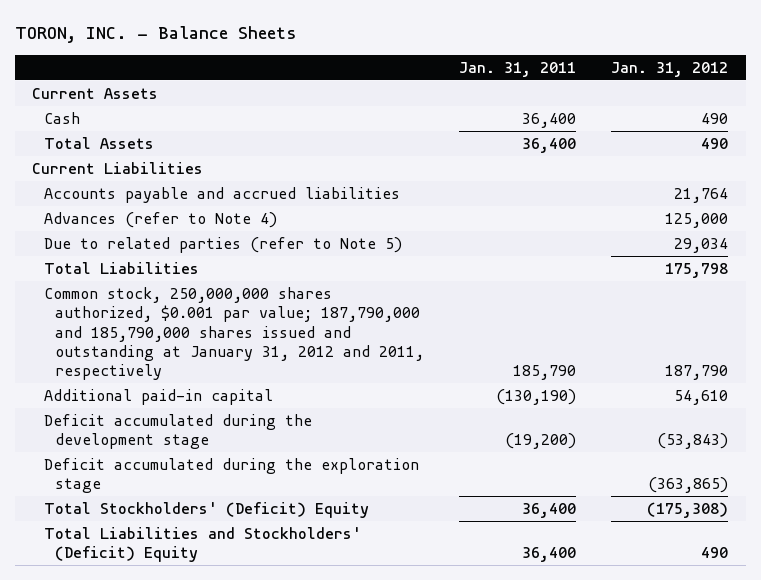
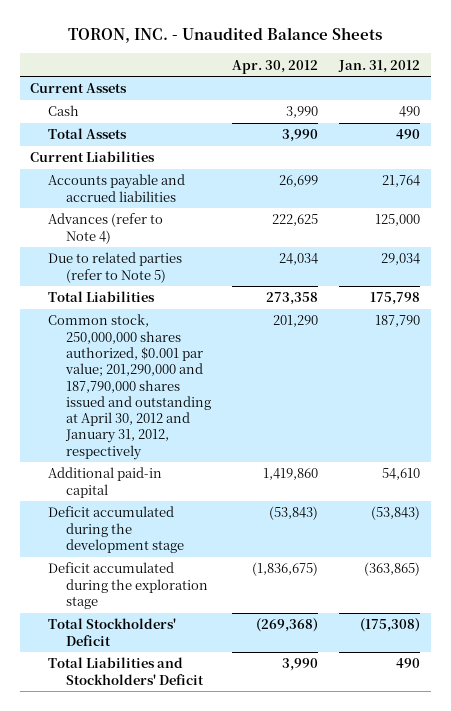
[14,26,297,44] TORON, INC. - Balance Sheets -> [68,27,383,44] TORON, INC. - Unaudited Balance Sheets
[459,61,577,77] Jan. 31, 2011 -> none
none -> [232,59,319,74] Apr. 30, 2012
[43,286,424,381] Common stock, 250,000,000 shares authorized, $0.001 par value; 187,790,000 and 185,790,000 shares issued and outstanding at January 31, 2012 and 2011, respectively -> [48,314,212,460] Common stock, 250,000,000 shares authorized, $0.001 par value; 201,290,000 and 187,790,000 shares issued and outstanding at April 30, 2012 and January 31, 2012, respectively
[43,501,369,518] Total Stockholders' (Deficit) Equity -> [48,618,177,646] Total Stockholders' Deficit
[43,526,361,563] Total Liabilities and Stockholders' (Deficit) Equity -> [48,657,205,685] Total Liabilities and Stockholders' Deficit

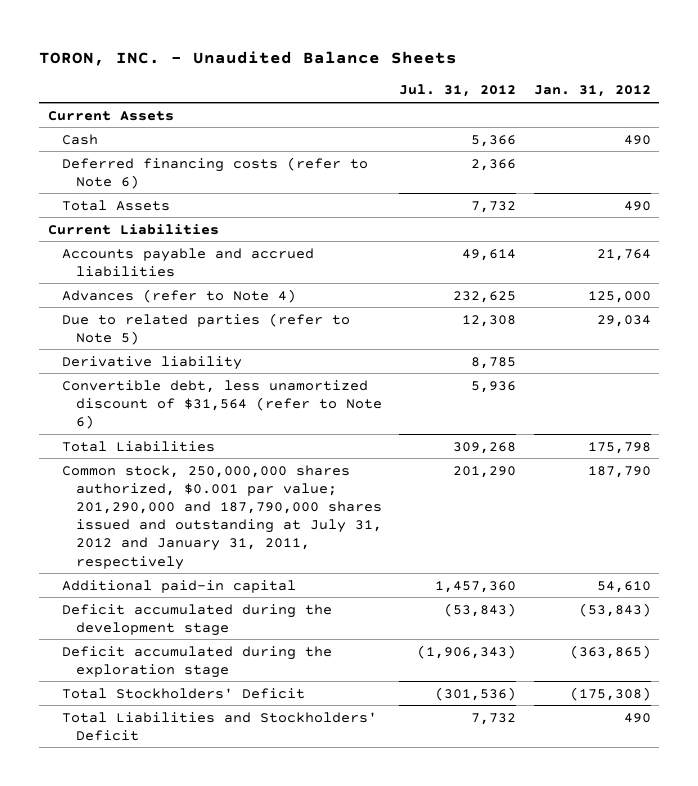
[232,59,319,74] Apr. 30, 2012 -> none
none -> [399,84,517,98] Jul. 31, 2012
none -> [61,156,368,189] Deferred financing costs (refer to Note 6)
none -> [61,355,242,370] Derivative liability
none -> [61,379,383,429] Convertible debt, less unamortized discount of $31,564 (refer to Note 6)
[48,314,212,460] Common stock, 250,000,000 shares authorized, $0.001 par value; 201,290,000 and 187,790,000 shares issued and outstanding at April 30, 2012 and January 31, 2012, respectively -> [61,464,383,570] Common stock, 250,000,000 shares authorized, $0.001 par value; 201,290,000 and 187,790,000 shares issued and outstanding at July 31, 2012 and January 31, 2011, respectively

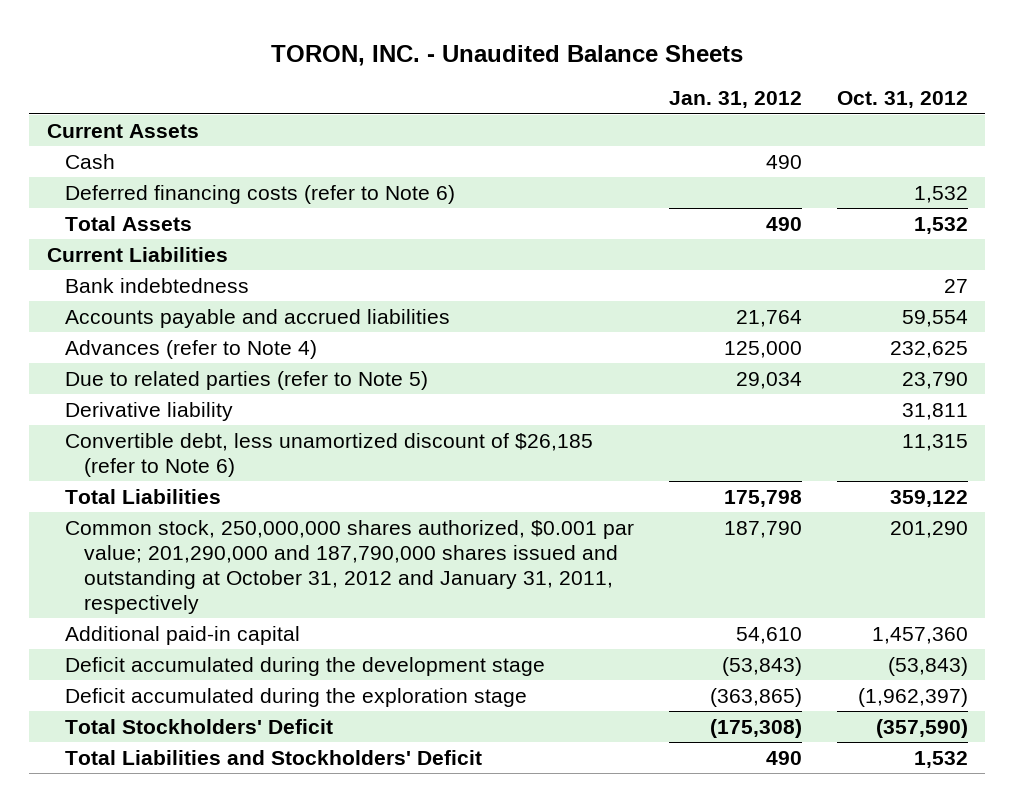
[399,84,517,98] Jul. 31, 2012 -> none
none -> [836,91,968,109] Oct. 31, 2012
none -> [65,277,250,293] Bank indebtedness
[61,379,383,429] Convertible debt, less unamortized discount of $31,564 (refer to Note 6) -> [65,432,594,477] Convertible debt, less unamortized discount of $26,185 (refer to Note 6)
[61,464,383,570] Common stock, 250,000,000 shares authorized, $0.001 par value; 201,290,000 and 187,790,000 shares issued and outstanding at July 31, 2012 and January 31, 2011, respectively -> [65,519,635,614] Common stock, 250,000,000 shares authorized, $0.001 par value; 201,290,000 and 187,790,000 shares issued and outstanding at October 31, 2012 and January 31, 2011, respectively

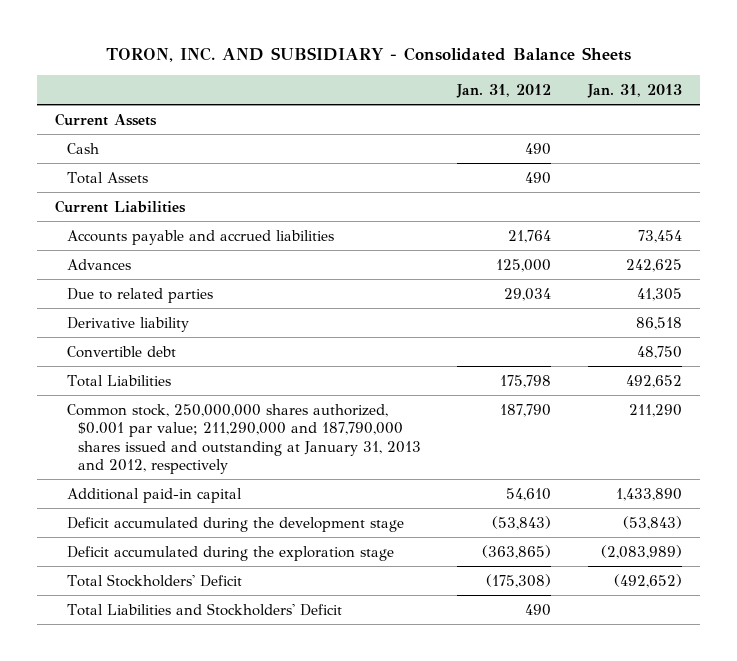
[271,44,744,66] TORON, INC. - Unaudited Balance Sheets -> [105,47,631,63] TORON, INC. AND SUBSIDIARY - Consolidated Balance Sheets
[836,91,968,109] Oct. 31, 2012 -> none
none -> [586,83,682,98] Jan. 31, 2013
[65,184,456,204] Deferred financing costs (refer to Note 6) -> none
[65,277,250,293] Bank indebtedness -> none
[65,339,318,359] Advances (refer to Note 4) -> [66,258,131,270] Advances
[65,370,429,390] Due to related parties (refer to Note 5) -> [66,287,213,303] Due to related parties
[65,432,594,477] Convertible debt, less unamortized discount of $26,185 (refer to Note 6) -> [66,345,176,358] Convertible debt
[65,519,635,614] Common stock, 250,000,000 shares authorized, $0.001 par value; 201,290,000 and 187,790,000 shares issued and outstanding at October 31, 2012 and January 31, 2011, respectively -> [66,403,421,475] Common stock, 250,000,000 shares authorized, $0.001 par value; 211,290,000 and 187,790,000 shares issued and outstanding at January 31, 2013 and 2012, respectively

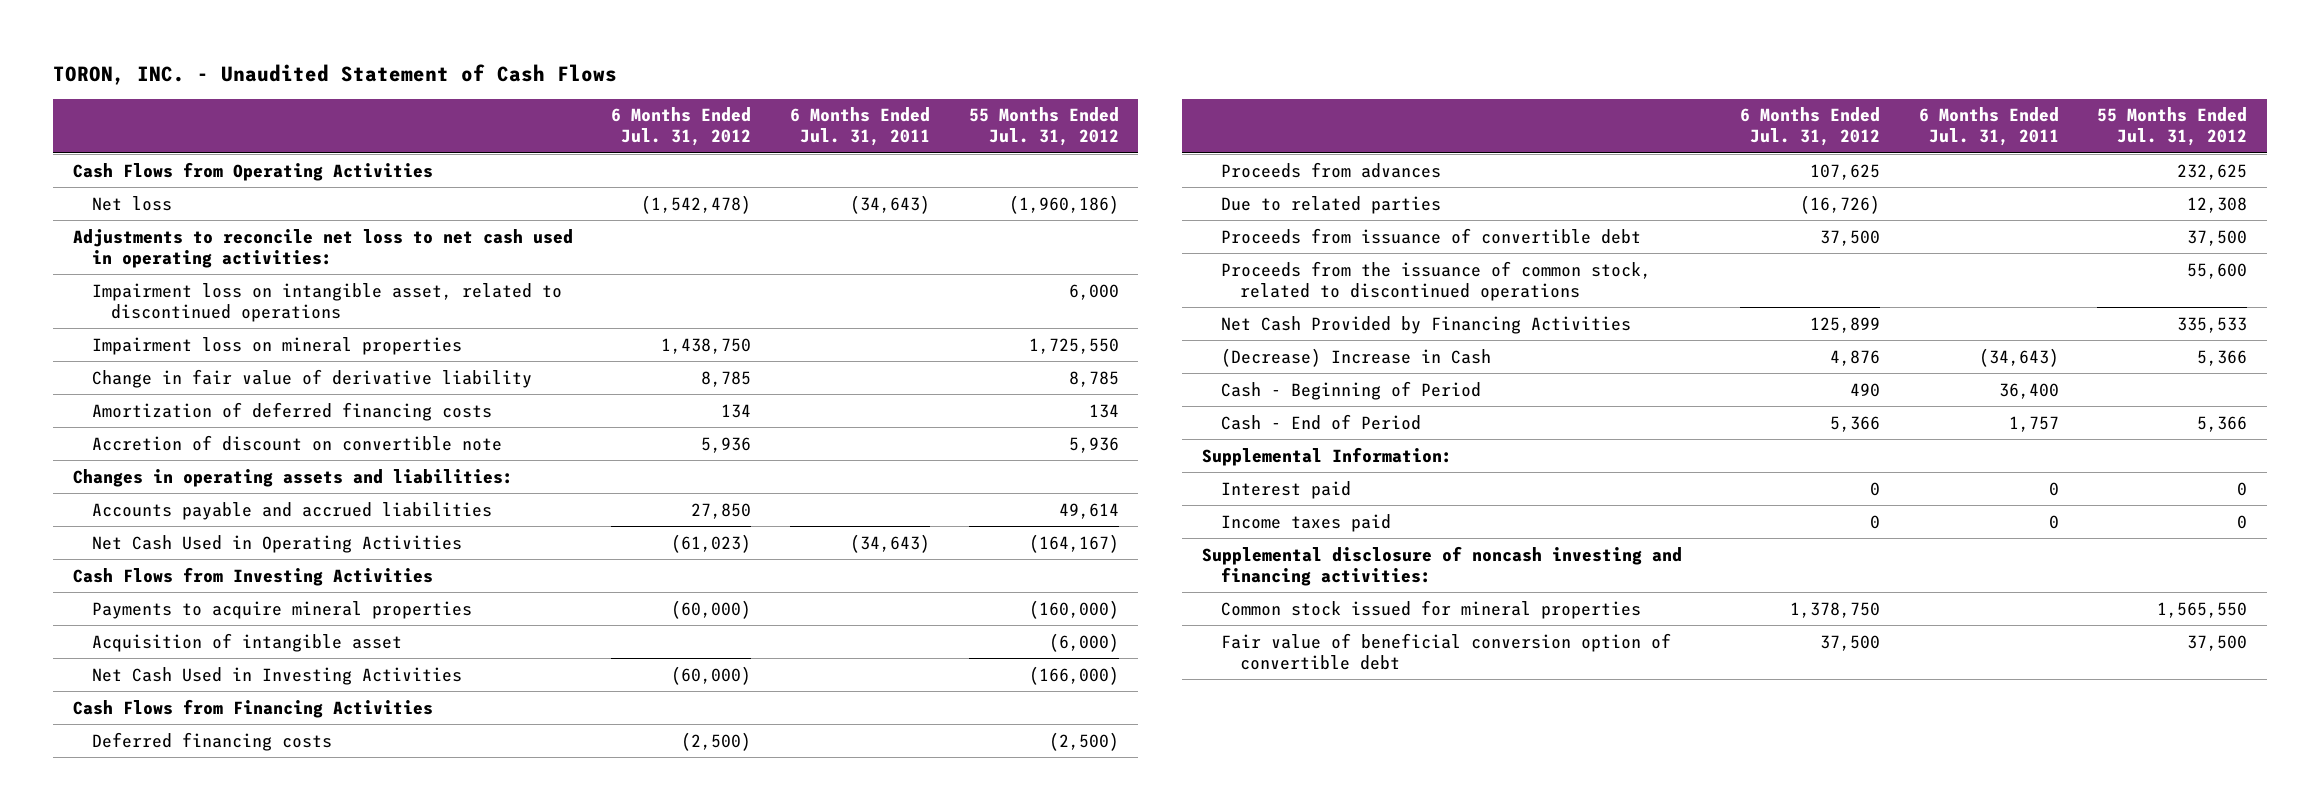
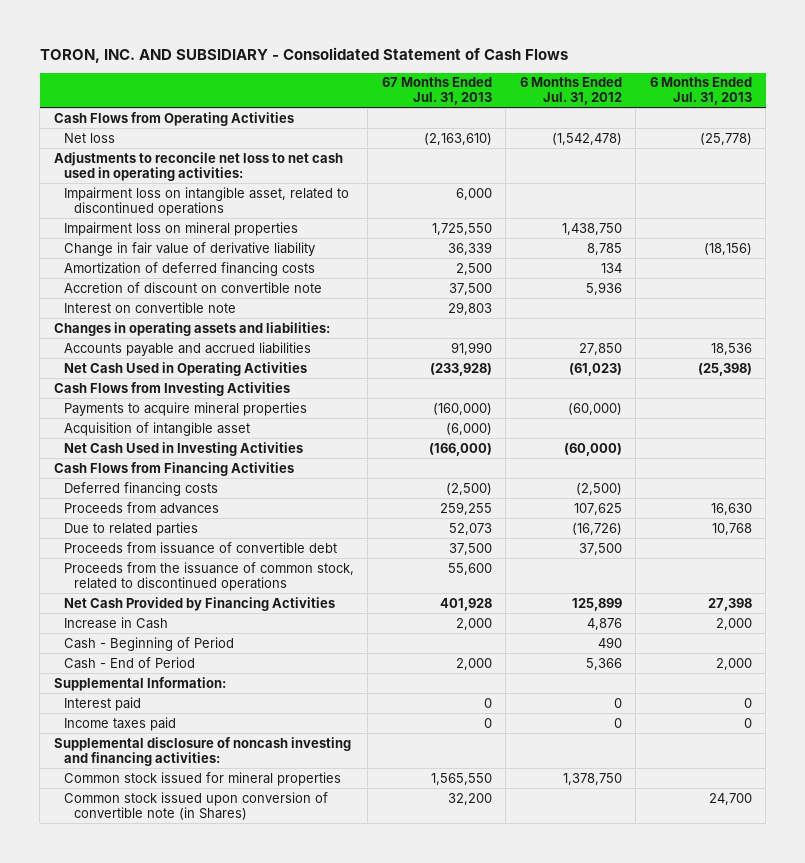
[53,64,618,86] TORON, INC. - Unaudited Statement of Cash Flows -> [39,46,568,63] TORON, INC. AND SUBSIDIARY - Consolidated Statement of Cash Flows
[790,107,931,147] 6 Months Ended Jul. 31, 2011 -> none
[968,107,1119,147] 55 Months Ended Jul. 31, 2012 -> none
none -> [381,77,492,106] 67 Months Ended Jul. 31, 2013
none -> [649,77,752,106] 6 Months Ended Jul. 31, 2013
none -> [63,301,236,313] Interest on convertible note
[1220,347,1491,367] (Decrease) Increase in Cash -> [63,616,168,629] Increase in Cash
[1220,632,1671,670] Fair value of beneficial conversion option of convertible debt -> none
none -> [63,791,328,820] Common stock issued upon conversion of convertible note (in Shares)

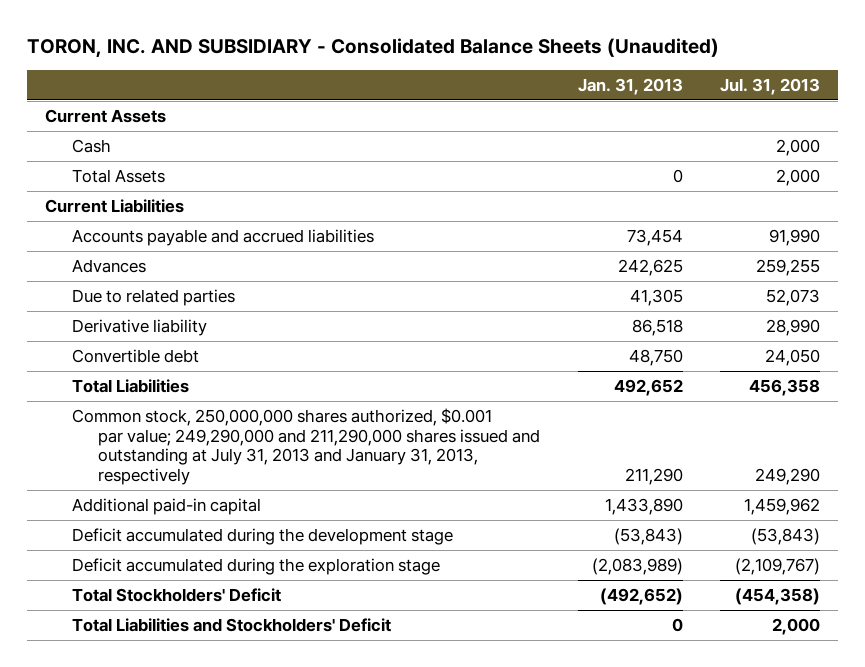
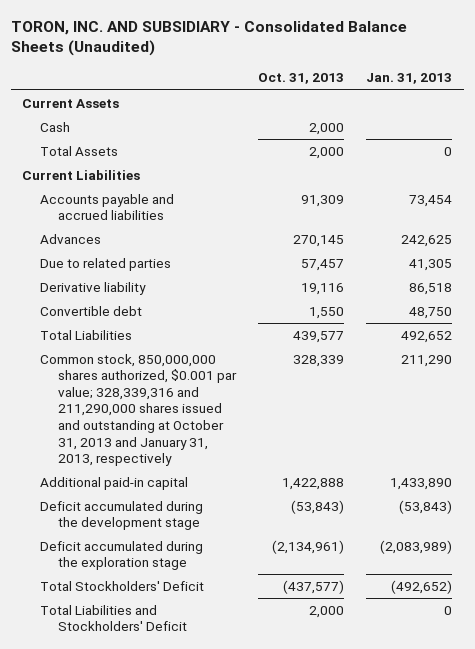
[719,77,820,95] Jul. 31, 2013 -> none
none -> [258,73,345,85] Oct. 31, 2013
[71,407,541,486] Common stock, 250,000,000 shares authorized, $0.001 par value; 249,290,000 and 211,290,000 shares issued and outstanding at July 31, 2013 and January 31, 2013, respectively -> [39,353,237,467] Common stock, 850,000,000 shares authorized, $0.001 par value; 328,339,316 and 211,290,000 shares issued and outstanding at October 31, 2013 and January 31, 2013, respectively

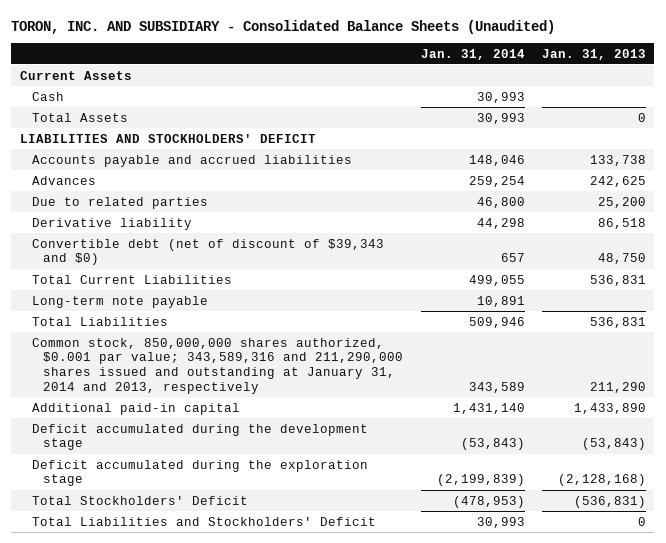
[258,73,345,85] Oct. 31, 2013 -> none
none -> [420,48,525,60] Jan. 31, 2014
[22,169,141,180] Current Liabilities -> none
none -> [20,133,317,143] LIABILITIES AND STOCKHOLDERS' DEFICIT
[409,194,453,207] 73,454 -> [589,154,646,166] 133,738
[409,258,453,271] 41,305 -> [597,196,646,208] 25,200
[39,305,142,316] Convertible debt -> [31,238,384,266] Convertible debt (net of discount of $39,343 and $0)
none -> [31,274,232,284] Total Current Liabilities
none -> [31,295,208,308] Long-term note payable
[401,330,453,343] 492,652 -> [589,316,646,328] 536,831
[39,353,237,467] Common stock, 850,000,000 shares authorized, $0.001 par value; 328,339,316 and 211,290,000 shares issued and outstanding at October 31, 2013 and January 31, 2013, respectively -> [31,337,404,394] Common stock, 850,000,000 shares authorized, $0.001 par value; 343,589,316 and 211,290,000 shares issued and outstanding at January 31, 2014 and 2013, respectively
[380,539,453,554] (2,083,989) -> [557,474,646,487] (2,128,168)
[391,579,453,594] (492,652) -> [573,495,646,508] (536,831)

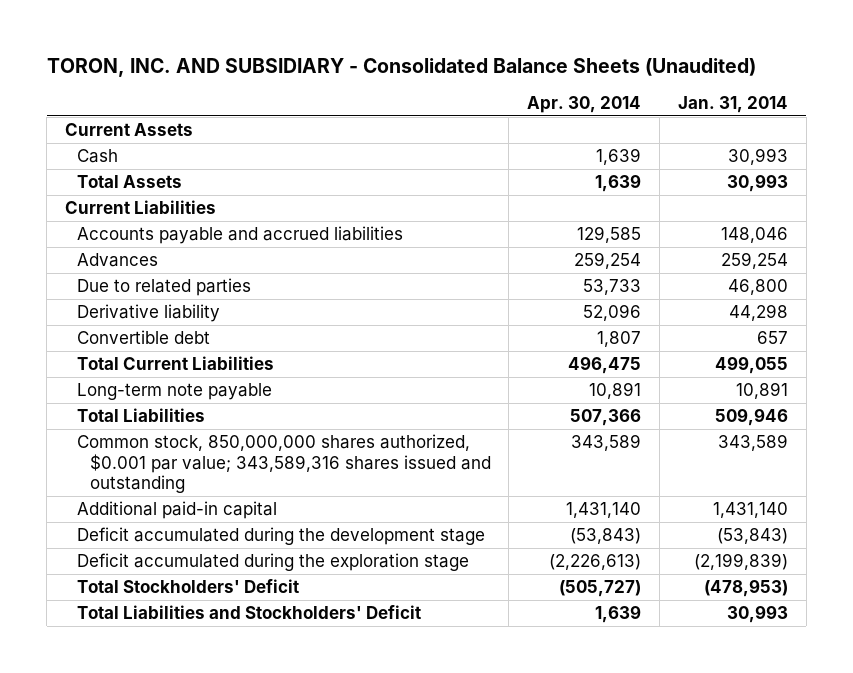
[541,48,646,60] Jan. 31, 2013 -> none
none -> [527,95,642,113] Apr. 30, 2014
[20,133,317,143] LIABILITIES AND STOCKHOLDERS' DEFICIT -> none
none -> [64,200,216,215] Current Liabilities
[31,238,384,266] Convertible debt (net of discount of $39,343 and $0) -> [77,330,211,345] Convertible debt
[31,337,404,394] Common stock, 850,000,000 shares authorized, $0.001 par value; 343,589,316 and 211,290,000 shares issued and outstanding at January 31, 2014 and 2013, respectively -> [77,434,491,494] Common stock, 850,000,000 shares authorized, $0.001 par value; 343,589,316 shares issued and outstanding

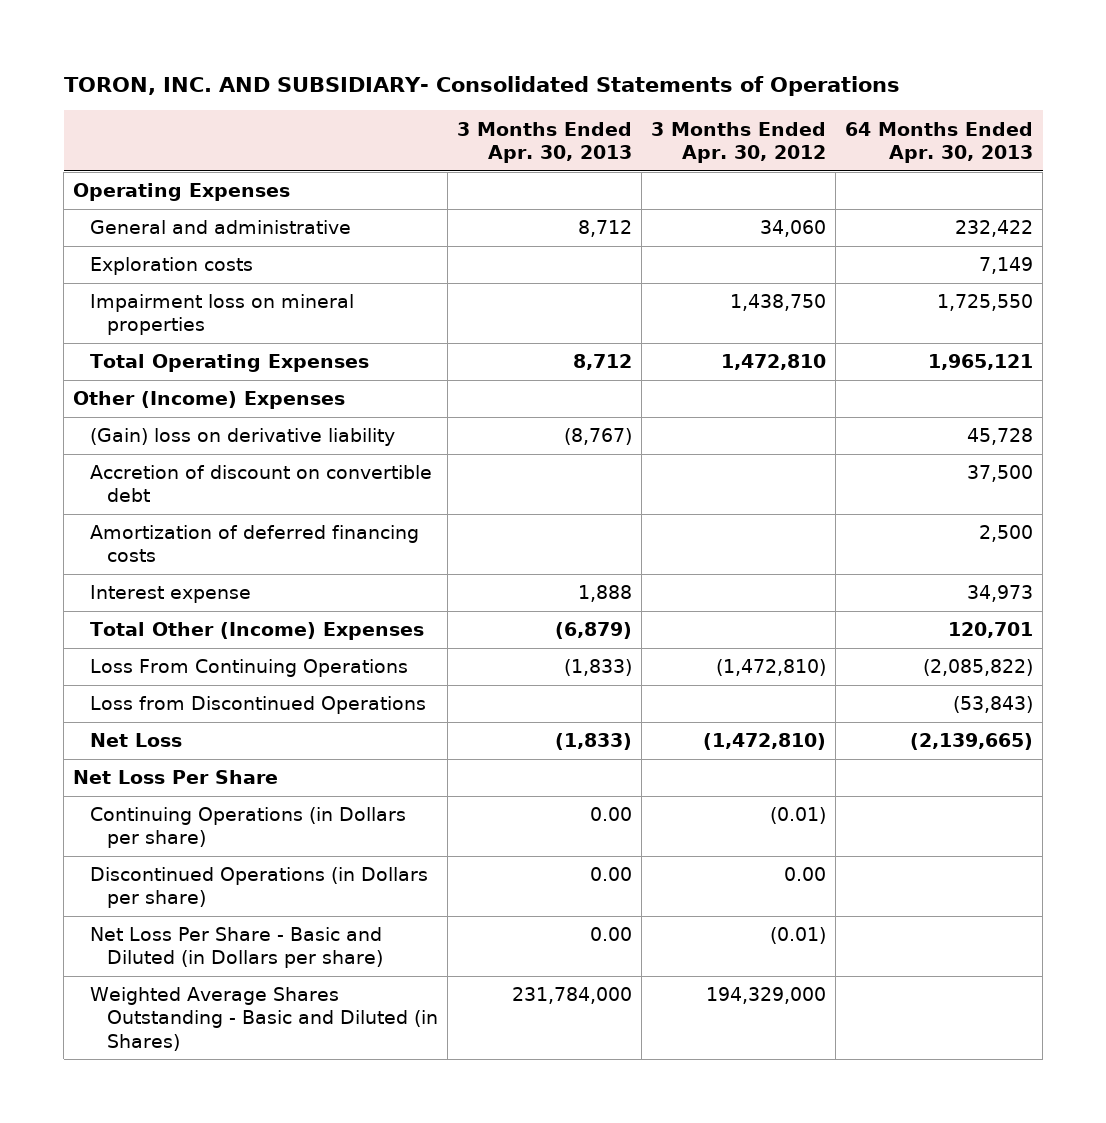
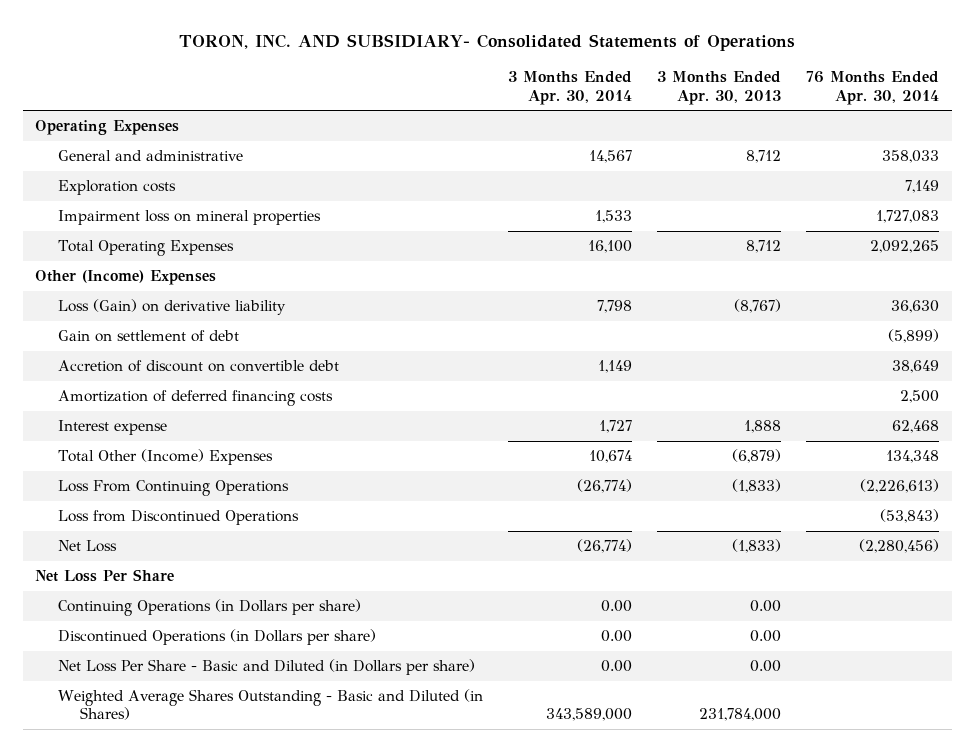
[651,121,827,163] 3 Months Ended Apr. 30, 2012 -> none
[845,121,1034,163] 64 Months Ended Apr. 30, 2013 -> none
none -> [507,71,632,105] 3 Months Ended Apr. 30, 2014
none -> [805,71,939,105] 76 Months Ended Apr. 30, 2014
[90,428,396,447] (Gain) loss on derivative liability -> [57,299,286,316] Loss (Gain) on derivative liability
none -> [57,330,239,343] Gain on settlement of debt

